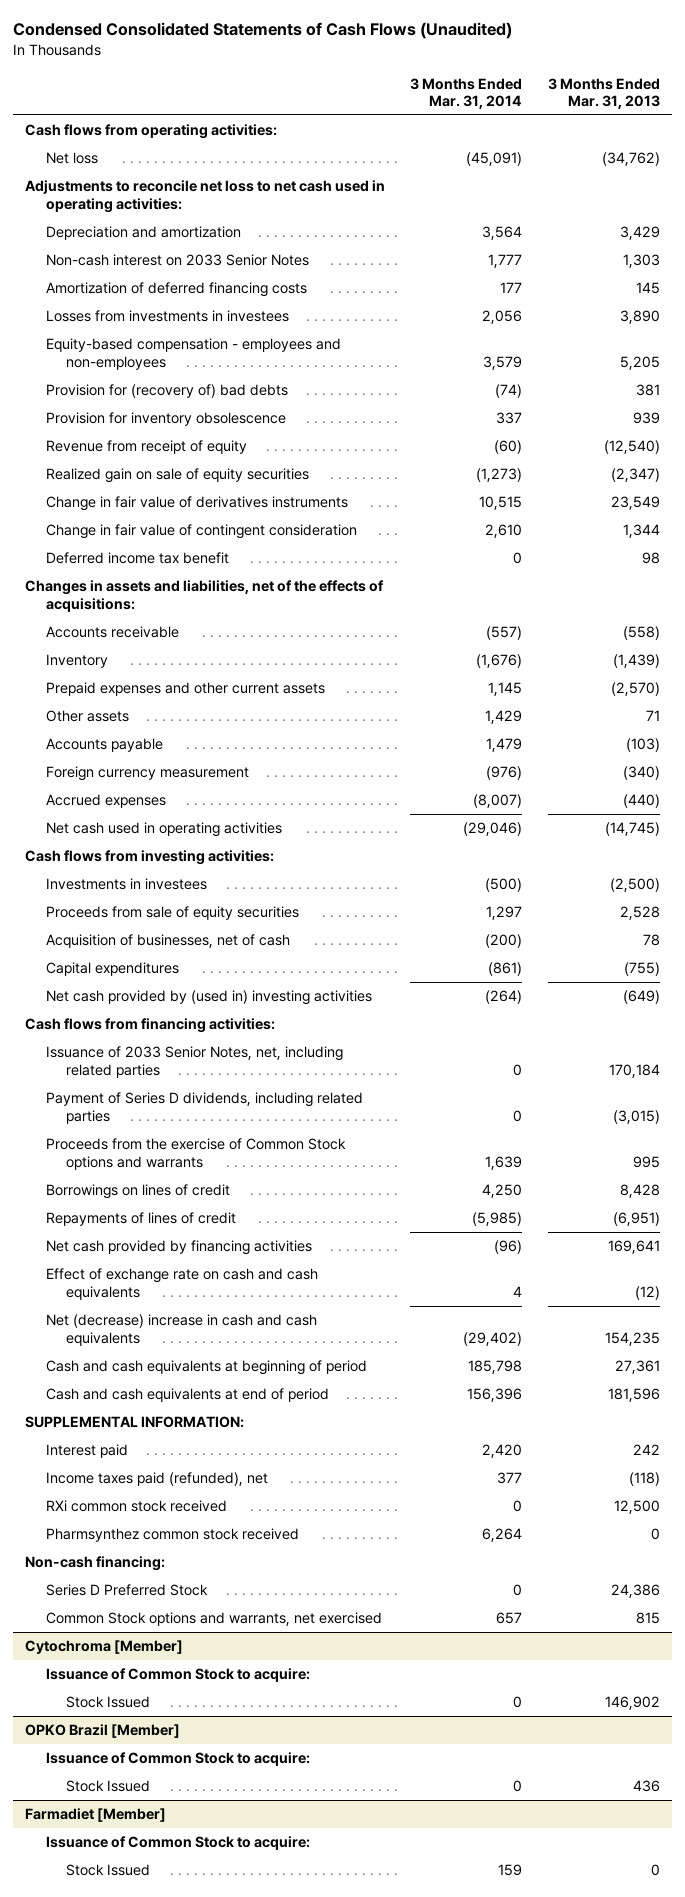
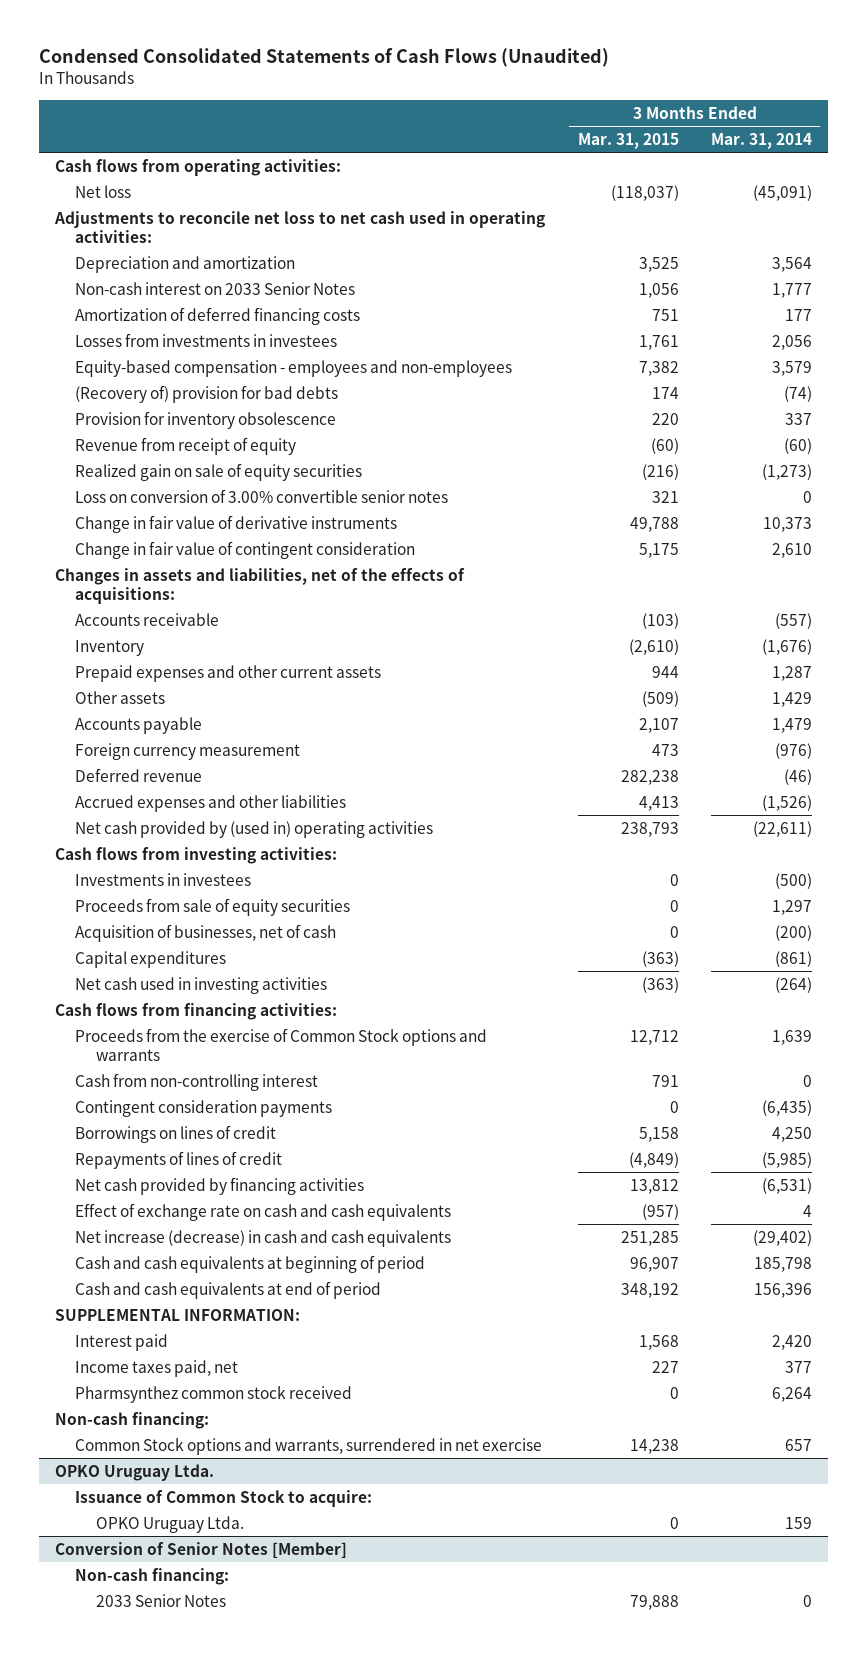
[547,77,660,109] 3 Months Ended Mar. 31, 2013 -> none
none -> [577,133,679,150] Mar. 31, 2015
[45,384,288,399] Provision for (recovery of) bad debts -> [75,384,339,403] (Recovery of) provision for bad debts
none -> [75,488,449,503] Loss on conversion of 3.00% convertible senior notes
[45,496,348,512] Change in fair value of derivatives instruments -> [75,514,398,533] Change in fair value of derivative instruments
[479,496,523,511] 10,515 -> [762,516,812,532] 10,373
[45,552,229,565] Deferred income tax benefit -> none
[488,682,523,697] 1,145 -> [771,665,812,681] 1,287
none -> [75,767,203,782] Deferred revenue
[45,794,166,809] Accrued expenses -> [75,794,347,812] Accrued expenses and other liabilities
[473,794,523,809] (8,007) -> [761,794,812,811] (1,526)
[45,822,282,838] Net cash used in operating activities -> [75,820,434,838] Net cash provided by (used in) operating activities
[463,822,523,837] (29,046) -> [752,820,812,837] (22,611)
[45,990,372,1006] Net cash provided by (used in) investing activities -> [75,976,328,994] Net cash used in investing activities
[45,1046,343,1078] Issuance of 2033 Senior Notes, net, including related parties -> none
[45,1092,363,1124] Payment of Series D dividends, including related parties -> none
none -> [75,1072,319,1091] Cash from non-controlling interest
none -> [75,1099,333,1117] Contingent consideration payments
[494,1240,523,1255] (96) -> [761,1177,812,1194] (6,531)
[45,1314,317,1346] Net (decrease) increase in cash and cash equivalents -> [75,1229,452,1247] Net increase (decrease) in cash and cash equivalents
[45,1500,227,1513] RXi common stock received -> none
[45,1472,268,1487] Income taxes paid (refunded), net -> [75,1359,239,1377] Income taxes paid, net
[45,1584,208,1597] Series D Preferred Stock -> none
[25,1640,184,1655] Cytochroma [Member] -> none
[45,1668,310,1683] Issuance of Common Stock to acquire: -> none
[66,1696,151,1709] Stock Issued -> none
[25,1724,181,1739] OPKO Brazil [Member] -> none
[45,1752,310,1767] Issuance of Common Stock to acquire: -> none
[66,1780,151,1793] Stock Issued -> none
[25,1808,167,1823] Farmadiet [Member] -> none
[45,1612,382,1627] Common Stock options and warrants, net exercised -> [75,1437,543,1455] Common Stock options and warrants, surrendered in net exercise
none -> [55,1463,215,1481] OPKO Uruguay Ltda.
[66,1864,151,1877] Stock Issued -> [95,1515,244,1533] OPKO Uruguay Ltda.
none -> [55,1541,348,1558] Conversion of Senior Notes [Member]
none -> [75,1567,230,1585] Non-cash financing:
none -> [95,1593,226,1607] 2033 Senior Notes

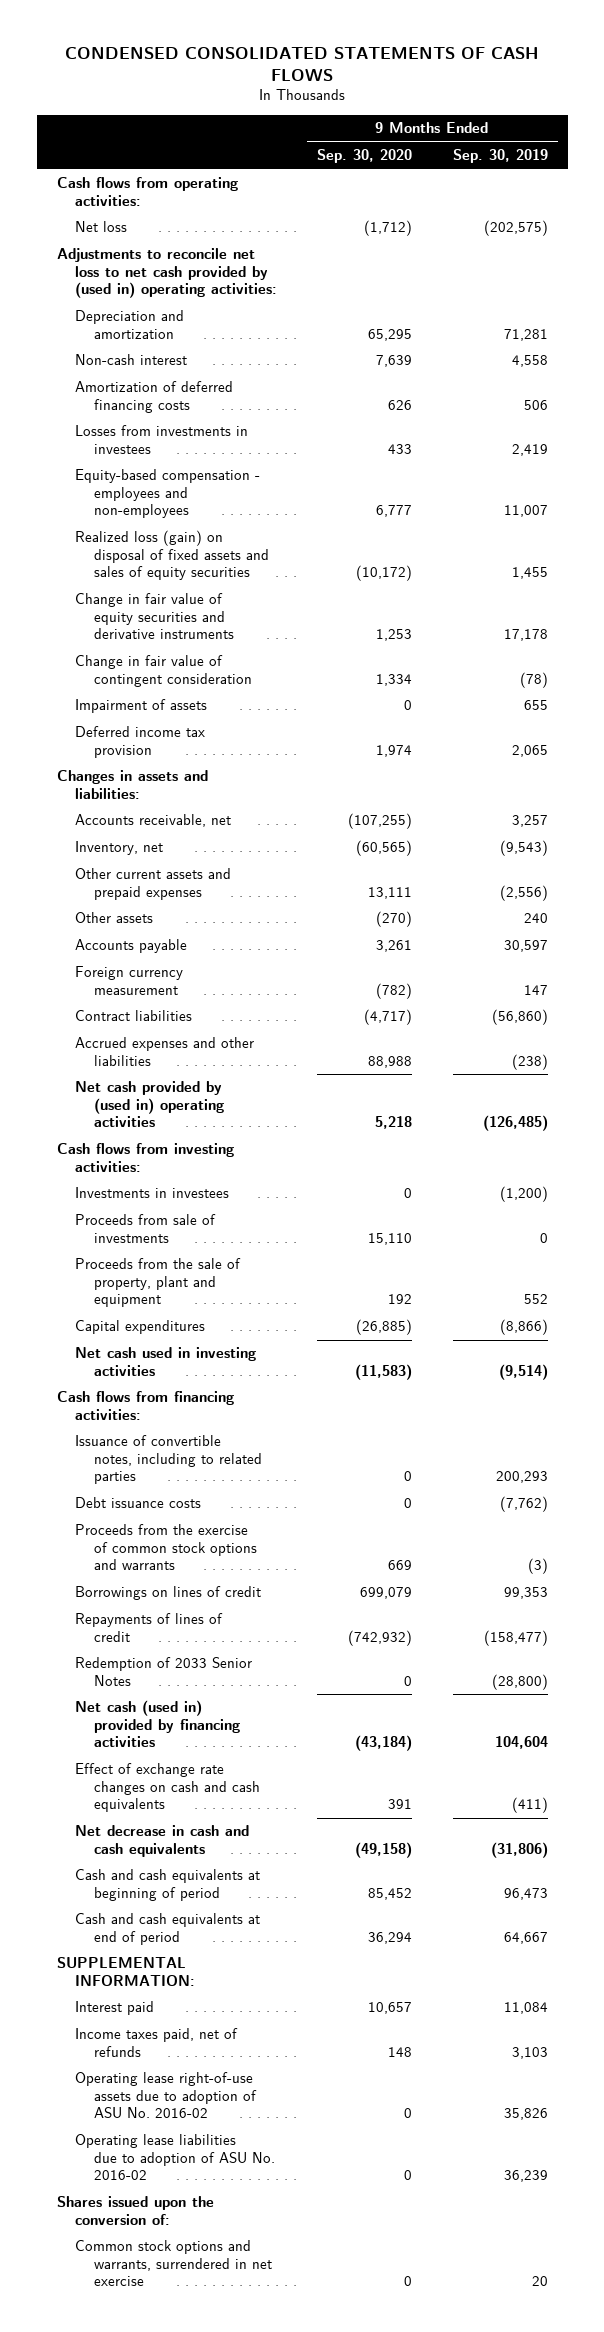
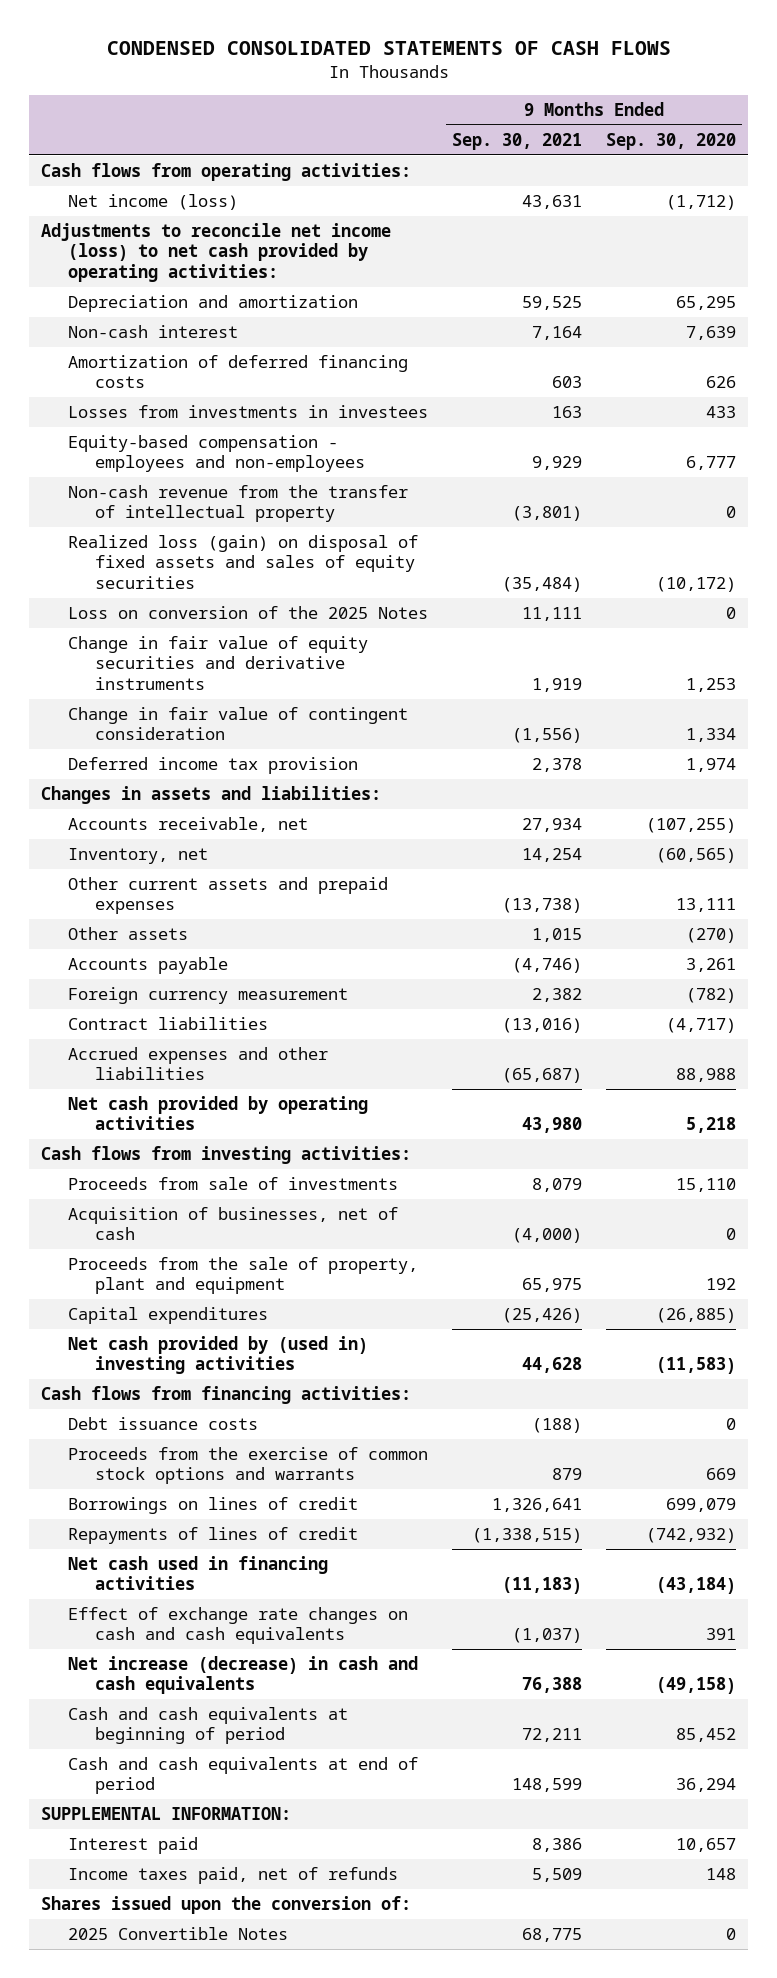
[452,149,548,164] Sep. 30, 2019 -> none
none -> [452,132,583,150] Sep. 30, 2021
[75,221,128,233] Net loss -> [67,193,238,210] Net income (loss)
[56,248,278,299] Adjustments to reconcile net loss to net cash provided by (used in) operating activities: -> [41,222,392,282] Adjustments to reconcile net income (loss) to net cash provided by operating activities:
none -> [67,484,408,523] Non-cash revenue from the transfer of intellectual property
none -> [67,605,428,619] Loss on conversion of the 2025 Notes
[75,699,208,714] Impairment of assets -> none
[75,1081,224,1128] Net cash provided by (used in) operating activities -> [67,1095,368,1131] Net cash provided by operating activities
[75,1187,230,1199] Investments in investees -> none
none -> [67,1206,398,1241] Acquisition of businesses, net of cash
[75,1347,257,1376] Net cash used in investing activities -> [67,1335,368,1375] Net cash provided by (used in) investing activities
[75,1435,262,1485] Issuance of convertible notes, including to related parties -> none
[75,1657,253,1686] Redemption of 2033 Senior Notes -> none
[75,1700,240,1748] Net cash (used in) provided by financing activities -> [67,1555,328,1591] Net cash used in financing activities
[75,1825,250,1857] Net decrease in cash and cash equivalents -> [67,1655,418,1695] Net increase (decrease) in cash and cash equivalents
[75,2072,257,2119] Operating lease right-of-use assets due to adoption of ASU No. 2016-02 -> none
[75,2134,275,2181] Operating lease liabilities due to adoption of ASU No. 2016-02 -> none
[75,2240,272,2287] Common stock options and warrants, surrendered in net exercise -> none
none -> [67,1926,288,1940] 2025 Convertible Notes

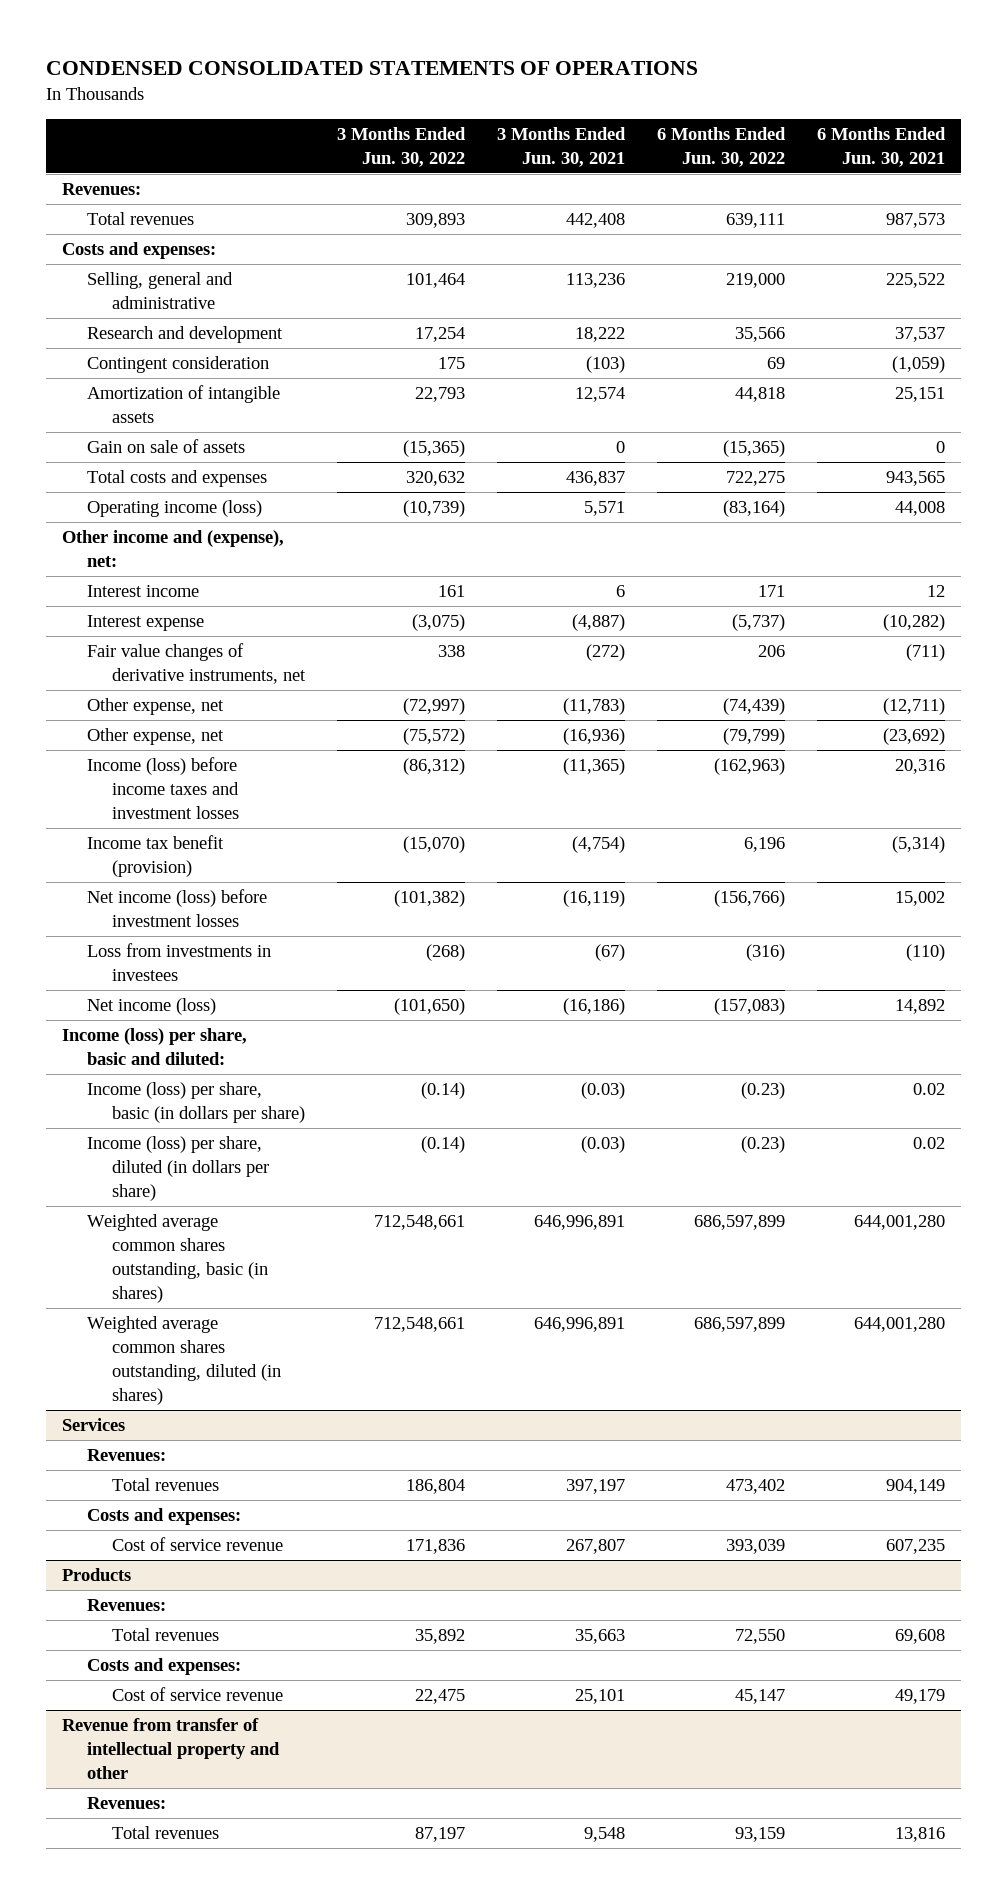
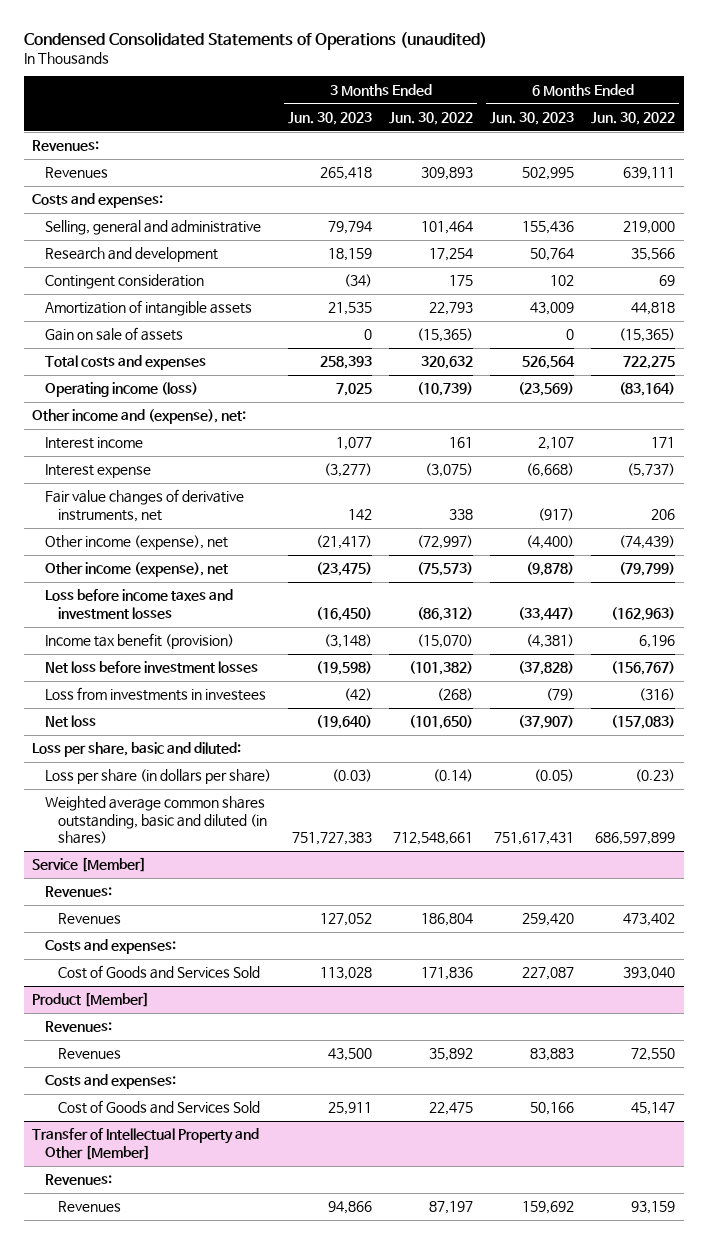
[46,61,699,76] CONDENSED CONSOLIDATED STATEMENTS OF OPERATIONS -> [23,31,487,50] Condensed Consolidated Statements of Operations (unaudited)
[497,127,627,167] 3 Months Ended Jun. 30, 2021 -> none
[816,127,946,167] 6 Months Ended Jun. 30, 2021 -> none
none -> [288,111,373,125] Jun. 30, 2023
none -> [490,111,575,125] Jun. 30, 2023
[87,212,195,226] Total revenues -> [45,167,109,179] Revenues
[87,698,225,716] Other expense, net -> [45,535,229,551] Other income (expense), net
[87,728,225,746] Other expense, net -> [45,562,229,578] Other income (expense), net
[403,728,466,746] (75,572) -> [417,562,474,577] (75,573)
[87,757,240,819] Income (loss) before income taxes and investment losses -> [45,589,234,619] Loss before income taxes and investment losses
[87,889,268,927] Net income (loss) before investment losses -> [45,661,259,674] Net loss before investment losses
[714,890,786,908] (156,766) -> [611,661,676,676] (156,767)
[87,1136,270,1201] Income (loss) per share, diluted (in dollars per share) -> none
[87,1316,282,1405] Weighted average common shares outstanding, diluted (in shares) -> none
[87,998,217,1016] Net income (loss) -> [45,715,97,728] Net loss
[62,1028,248,1065] Income (loss) per share, basic and diluted: -> [32,742,242,758] Loss per share, basic and diluted:
[87,1082,306,1123] Income (loss) per share, basic (in dollars per share) -> [45,769,272,785] Loss per share (in dollars per share)
[87,1214,269,1303] Weighted average common shares outstanding, basic (in shares) -> [45,796,268,845] Weighted average common shares outstanding, basic and diluted (in shares)
[62,1418,126,1432] Services -> [32,857,147,873] Service [Member]
[112,1478,220,1492] Total revenues -> [58,913,122,925] Revenues
[112,1537,284,1552] Cost of service revenue -> [58,965,261,980] Cost of Goods and Services Sold
[726,1539,786,1555] 393,039 -> [623,967,676,981] 393,040
[62,1568,132,1582] Products -> [32,992,150,1008] Product [Member]
[112,1628,220,1642] Total revenues -> [58,1048,122,1060] Revenues
[112,1687,284,1702] Cost of service revenue -> [58,1100,261,1115] Cost of Goods and Services Sold
[62,1718,281,1779] Revenue from transfer of intellectual property and other -> [32,1128,260,1160] Transfer of Intellectual Property and Other [Member]
[112,1826,220,1840] Total revenues -> [58,1201,122,1213] Revenues

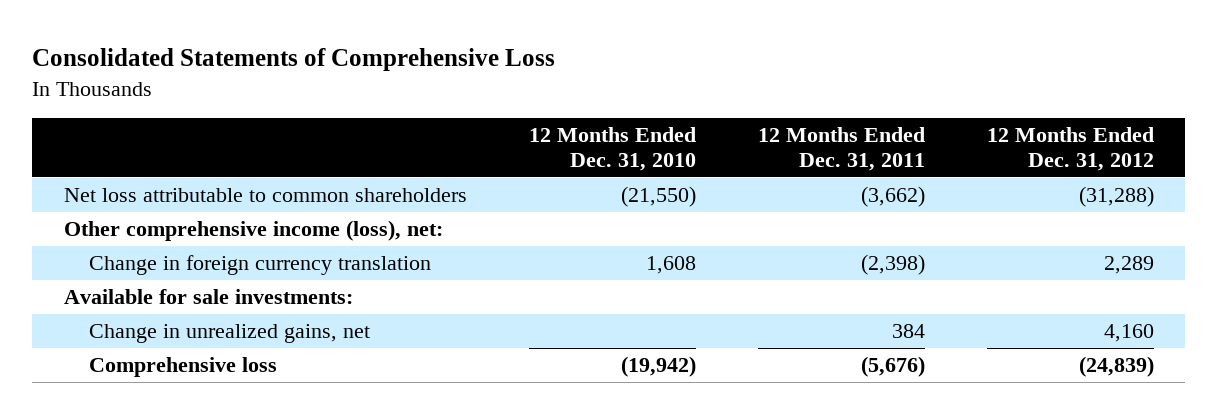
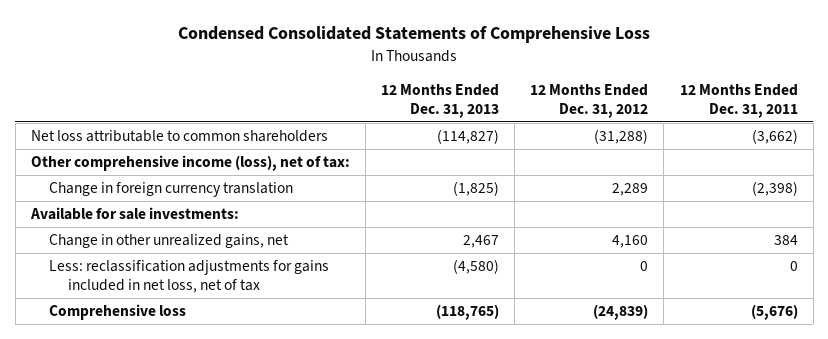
[32,48,556,72] Consolidated Statements of Comprehensive Loss -> [178,26,651,44] Condensed Consolidated Statements of Comprehensive Loss
[528,126,696,172] 12 Months Ended Dec. 31, 2010 -> none
none -> [380,83,499,118] 12 Months Ended Dec. 31, 2013
[63,219,443,241] Other comprehensive income (loss), net: -> [30,155,350,172] Other comprehensive income (loss), net of tax:
[88,323,370,343] Change in unrealized gains, net -> [49,234,290,249] Change in other unrealized gains, net
none -> [49,260,330,294] Less: reclassification adjustments for gains included in net loss, net of tax

